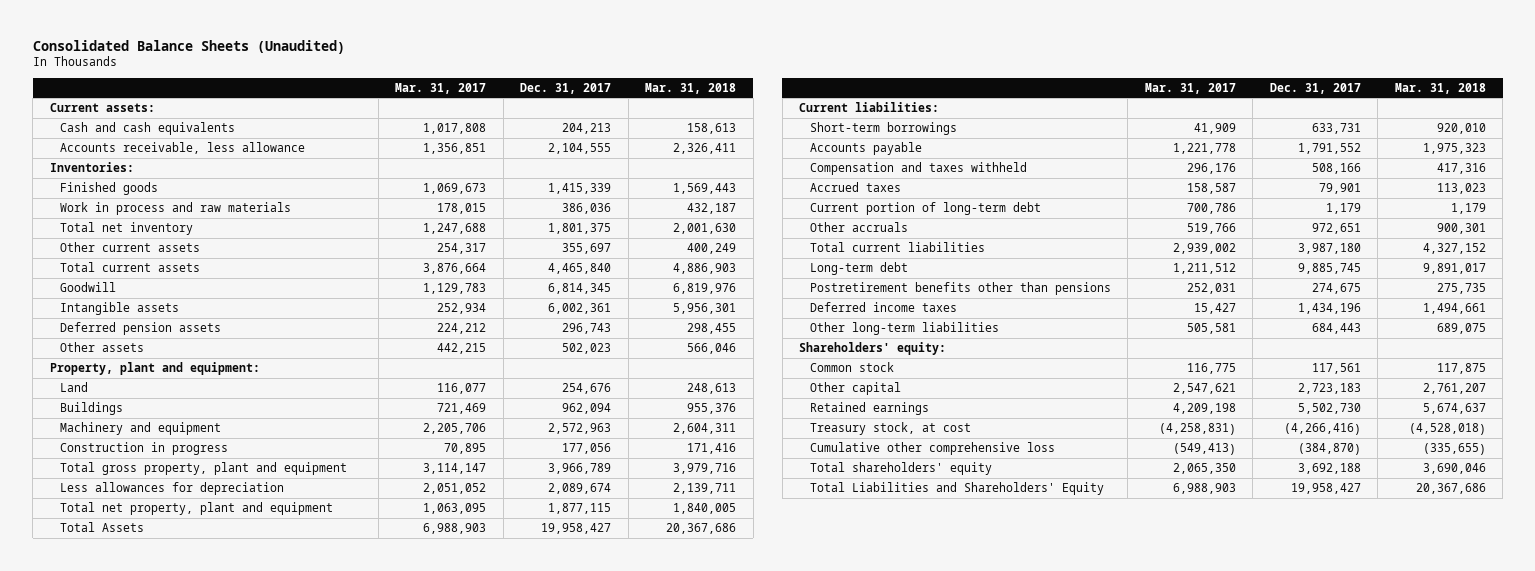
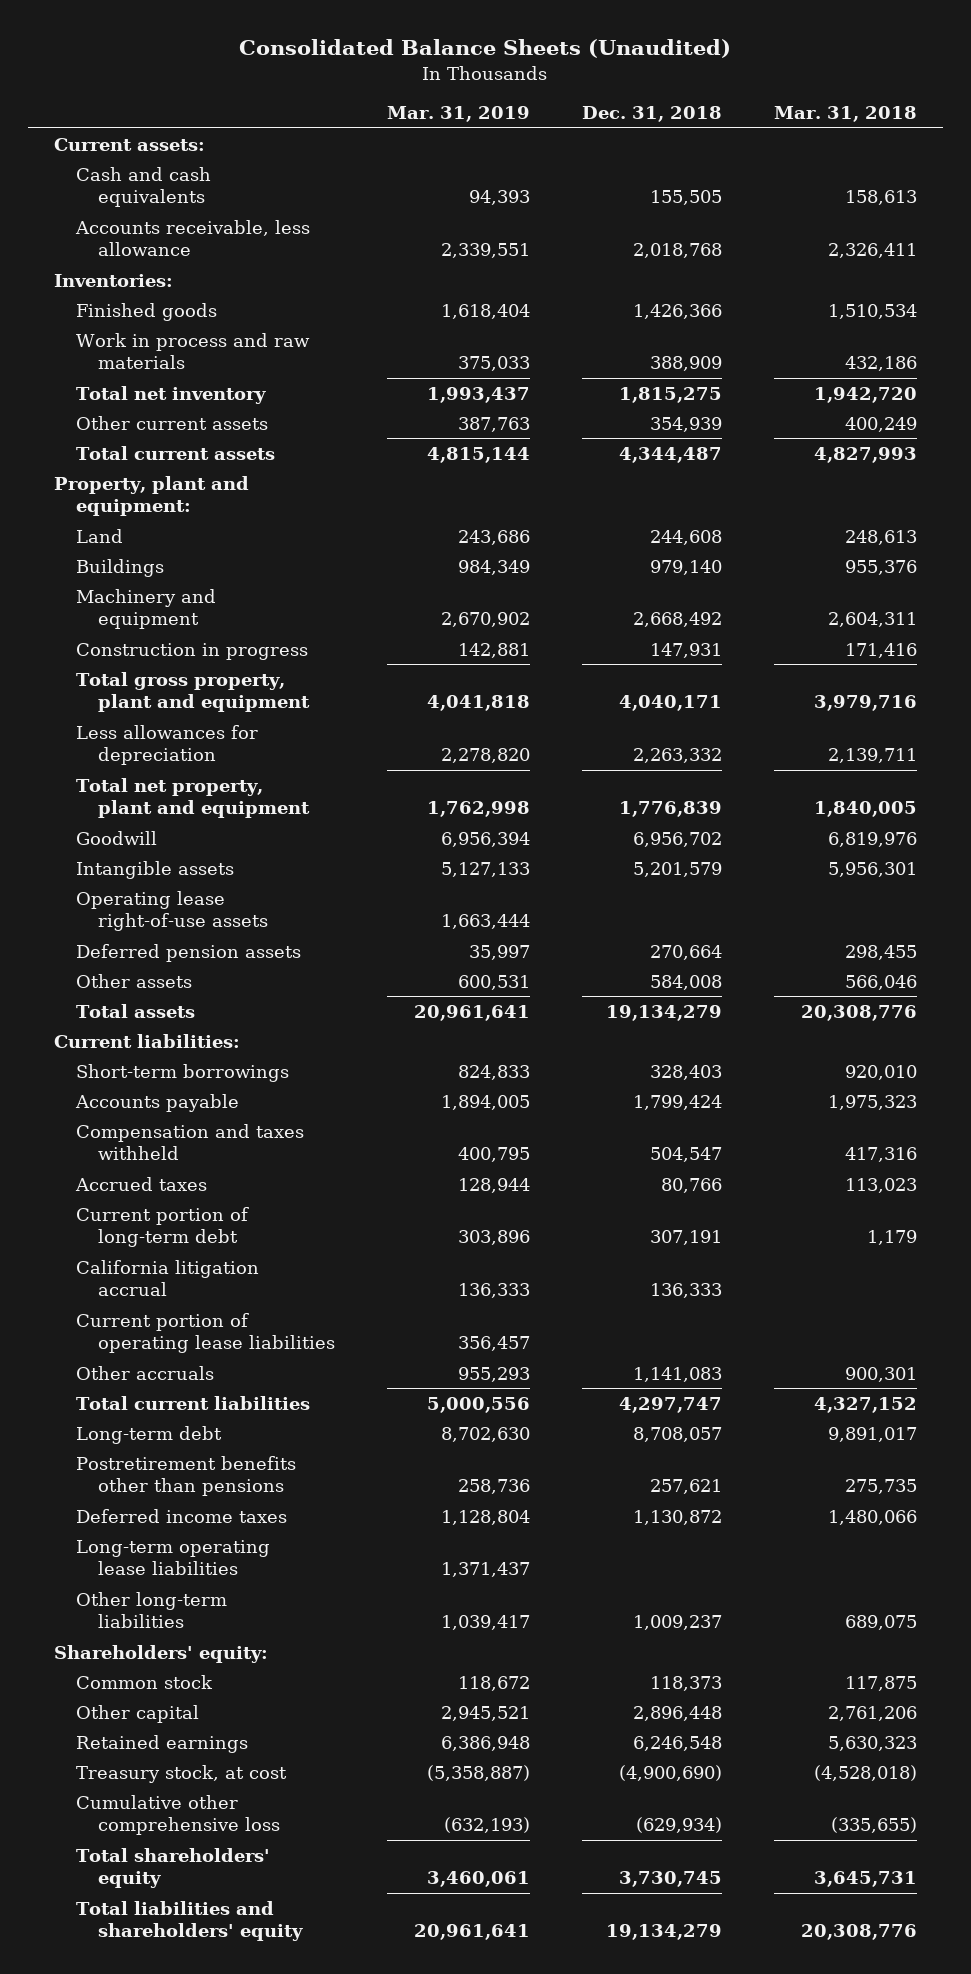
[395,82,487,94] Mar. 31, 2017 -> none
[520,82,612,94] Dec. 31, 2017 -> none
none -> [386,106,530,123] Mar. 31, 2019
none -> [582,106,723,123] Dec. 31, 2018
[673,182,737,194] 1,569,443 -> [828,303,918,319] 1,510,534
[687,202,737,214] 432,187 -> [845,356,918,372] 432,186
[673,222,737,234] 2,001,630 -> [814,386,918,403] 1,942,720
[673,262,737,274] 4,886,903 -> [814,446,918,463] 4,827,993
[60,281,117,292] Goodwill -> [75,830,157,845] Goodwill
[60,301,180,315] Intangible assets -> [75,860,234,879] Intangible assets
none -> [75,890,268,932] Operating lease right-of-use assets
[60,321,222,335] Deferred pension assets -> [75,943,301,962] Deferred pension assets
[60,341,145,352] Other assets -> [75,973,192,988] Other assets
[60,521,145,532] Total Assets -> [75,1003,195,1018] Total assets
[666,522,737,534] 20,367,686 -> [801,1004,918,1021] 20,308,776
none -> [75,1259,259,1297] California litigation accrual
none -> [75,1312,335,1354] Current portion of operating lease liabilities
[1422,302,1486,314] 1,494,661 -> [828,1509,918,1525] 1,480,066
none -> [75,1539,270,1576] Long-term operating lease liabilities
[1422,382,1486,394] 2,761,207 -> [828,1705,918,1721] 2,761,206
[1422,402,1486,414] 5,674,637 -> [828,1735,918,1751] 5,630,323
[1422,462,1486,474] 3,690,046 -> [814,1871,918,1888] 3,645,731
[809,481,1104,495] Total Liabilities and Shareholders' Equity -> [75,1900,303,1942] Total liabilities and shareholders' equity
[1415,482,1486,494] 20,367,686 -> [801,1924,918,1941] 20,308,776

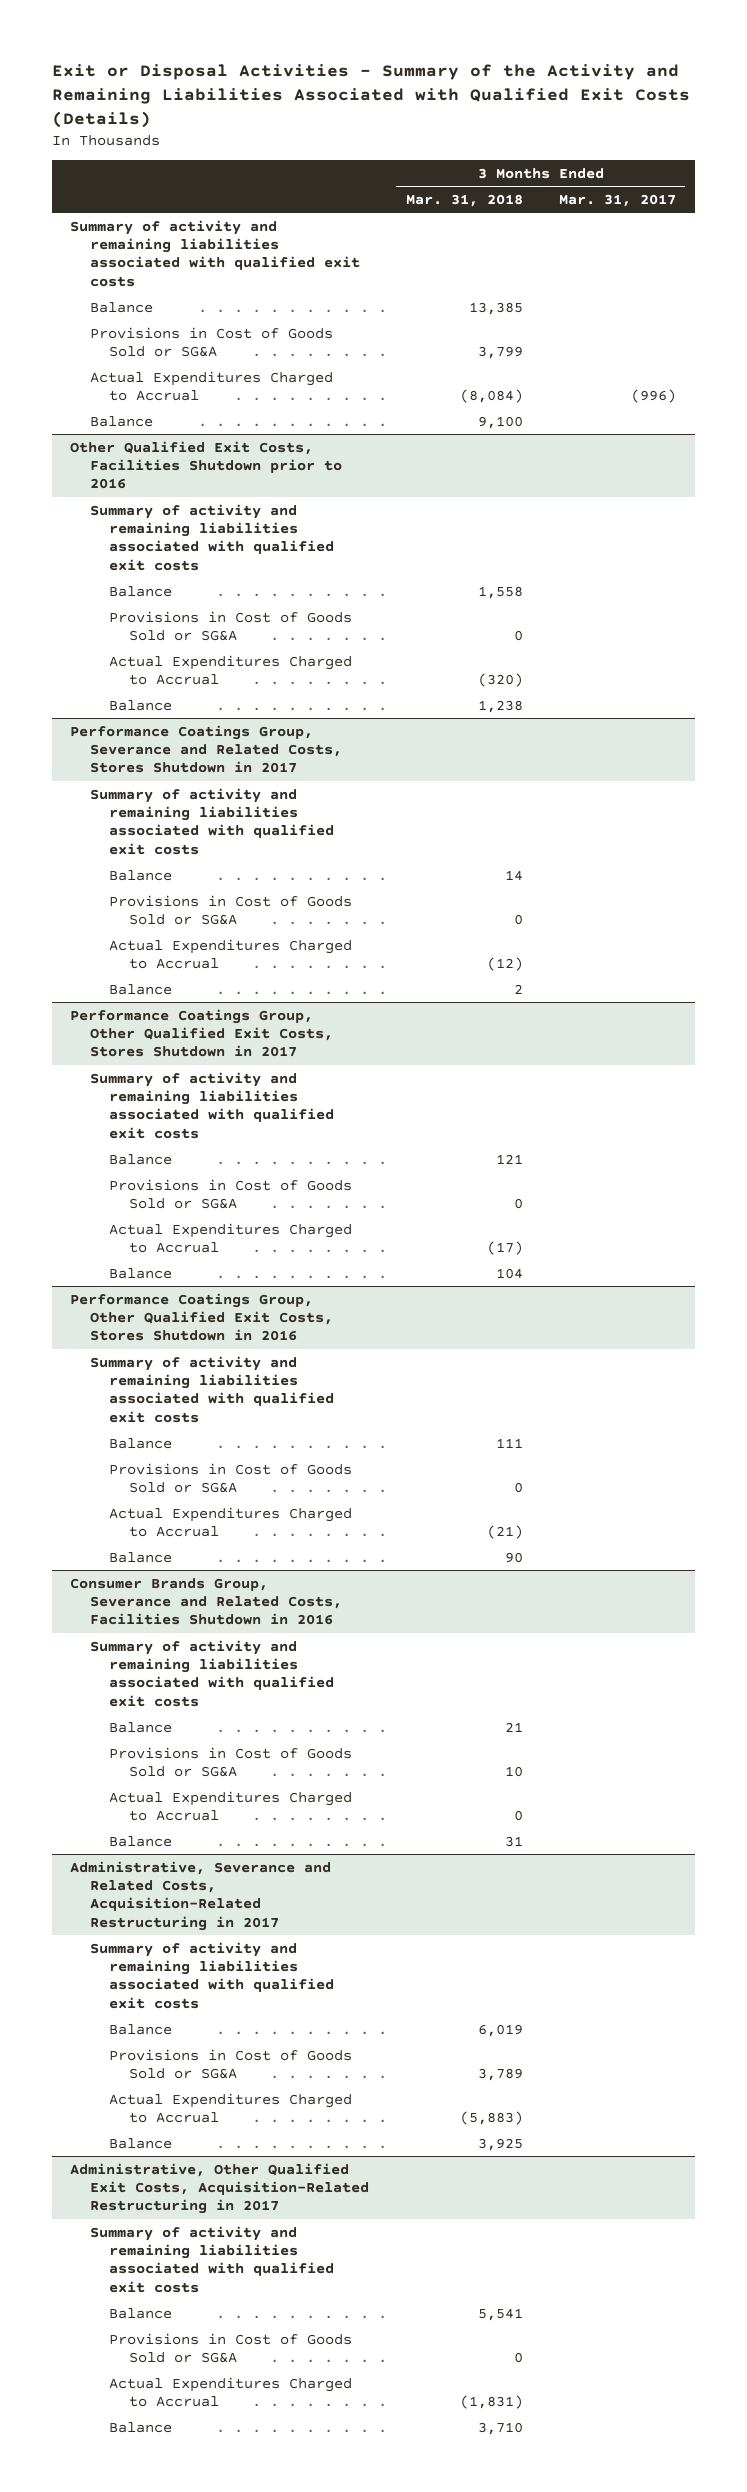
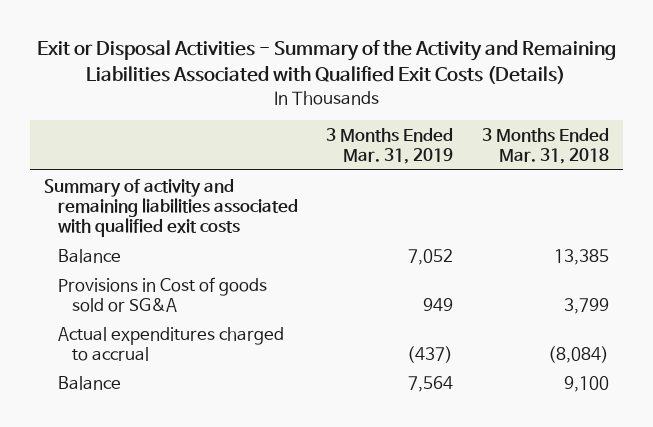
[559,193,677,207] Mar. 31, 2017 -> none
none -> [326,127,454,164] 3 Months Ended Mar. 31, 2019
[89,326,333,357] Provisions in Cost of Goods Sold or SG&A -> [57,276,267,312] Provisions in Cost of goods sold or SG&A
[89,370,333,401] Actual Expenditures Charged to Accrual -> [57,326,284,361] Actual expenditures charged to accrual
[70,440,342,490] Other Qualified Exit Costs, Facilities Shutdown prior to 2016 -> none
[89,503,335,571] Summary of activity and remaining liabilities associated with qualified exit costs -> none
[109,585,173,597] Balance -> none
[109,610,353,641] Provisions in Cost of Goods Sold or SG&A -> none
[109,654,353,685] Actual Expenditures Charged to Accrual -> none
[109,699,173,711] Balance -> none
[70,724,342,774] Performance Coatings Group, Severance and Related Costs, Stores Shutdown in 2017 -> none
[89,787,335,855] Summary of activity and remaining liabilities associated with qualified exit costs -> none
[109,869,173,881] Balance -> none
[109,894,353,925] Provisions in Cost of Goods Sold or SG&A -> none
[109,938,353,969] Actual Expenditures Charged to Accrual -> none
[109,983,173,995] Balance -> none
[70,1008,333,1058] Performance Coatings Group, Other Qualified Exit Costs, Stores Shutdown in 2017 -> none
[89,1071,335,1139] Summary of activity and remaining liabilities associated with qualified exit costs -> none
[109,1153,173,1165] Balance -> none
[109,1178,353,1209] Provisions in Cost of Goods Sold or SG&A -> none
[109,1222,353,1253] Actual Expenditures Charged to Accrual -> none
[109,1267,173,1279] Balance -> none
[70,1292,333,1342] Performance Coatings Group, Other Qualified Exit Costs, Stores Shutdown in 2016 -> none
[89,1355,335,1423] Summary of activity and remaining liabilities associated with qualified exit costs -> none
[109,1437,173,1449] Balance -> none
[109,1462,353,1493] Provisions in Cost of Goods Sold or SG&A -> none
[109,1506,353,1537] Actual Expenditures Charged to Accrual -> none
[109,1551,173,1563] Balance -> none
[70,1577,342,1626] Consumer Brands Group, Severance and Related Costs, Facilities Shutdown in 2016 -> none
[89,1639,335,1707] Summary of activity and remaining liabilities associated with qualified exit costs -> none
[109,1721,173,1733] Balance -> none
[109,1746,353,1777] Provisions in Cost of Goods Sold or SG&A -> none
[109,1790,353,1821] Actual Expenditures Charged to Accrual -> none
[109,1835,173,1847] Balance -> none
[70,1860,332,1931] Administrative, Severance and Related Costs, Acquisition-Related Restructuring in 2017 -> none
[89,1941,335,2009] Summary of activity and remaining liabilities associated with qualified exit costs -> none
[109,2023,173,2035] Balance -> none
[109,2048,353,2079] Provisions in Cost of Goods Sold or SG&A -> none
[109,2092,353,2123] Actual Expenditures Charged to Accrual -> none
[109,2137,173,2149] Balance -> none
[70,2162,369,2215] Administrative, Other Qualified Exit Costs, Acquisition-Related Restructuring in 2017 -> none
[89,2225,335,2293] Summary of activity and remaining liabilities associated with qualified exit costs -> none
[109,2307,173,2319] Balance -> none
[109,2332,353,2363] Provisions in Cost of Goods Sold or SG&A -> none
[109,2376,353,2407] Actual Expenditures Charged to Accrual -> none
[109,2421,173,2433] Balance -> none

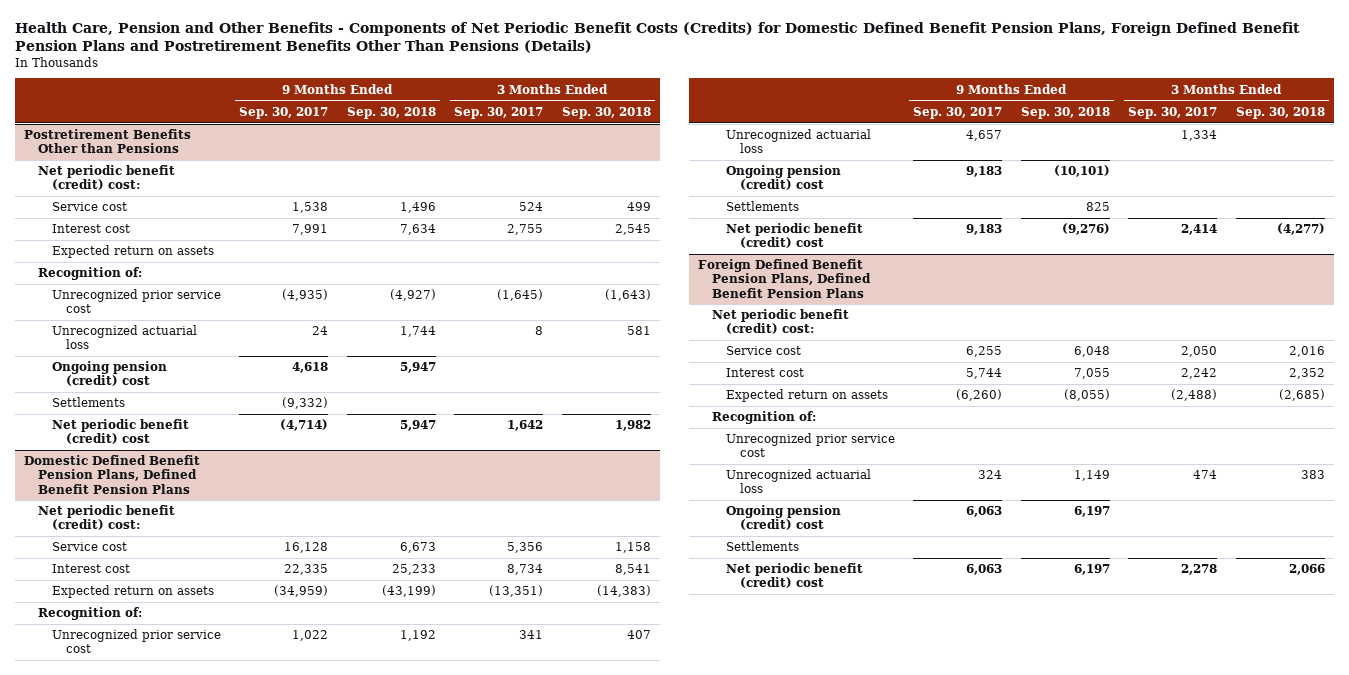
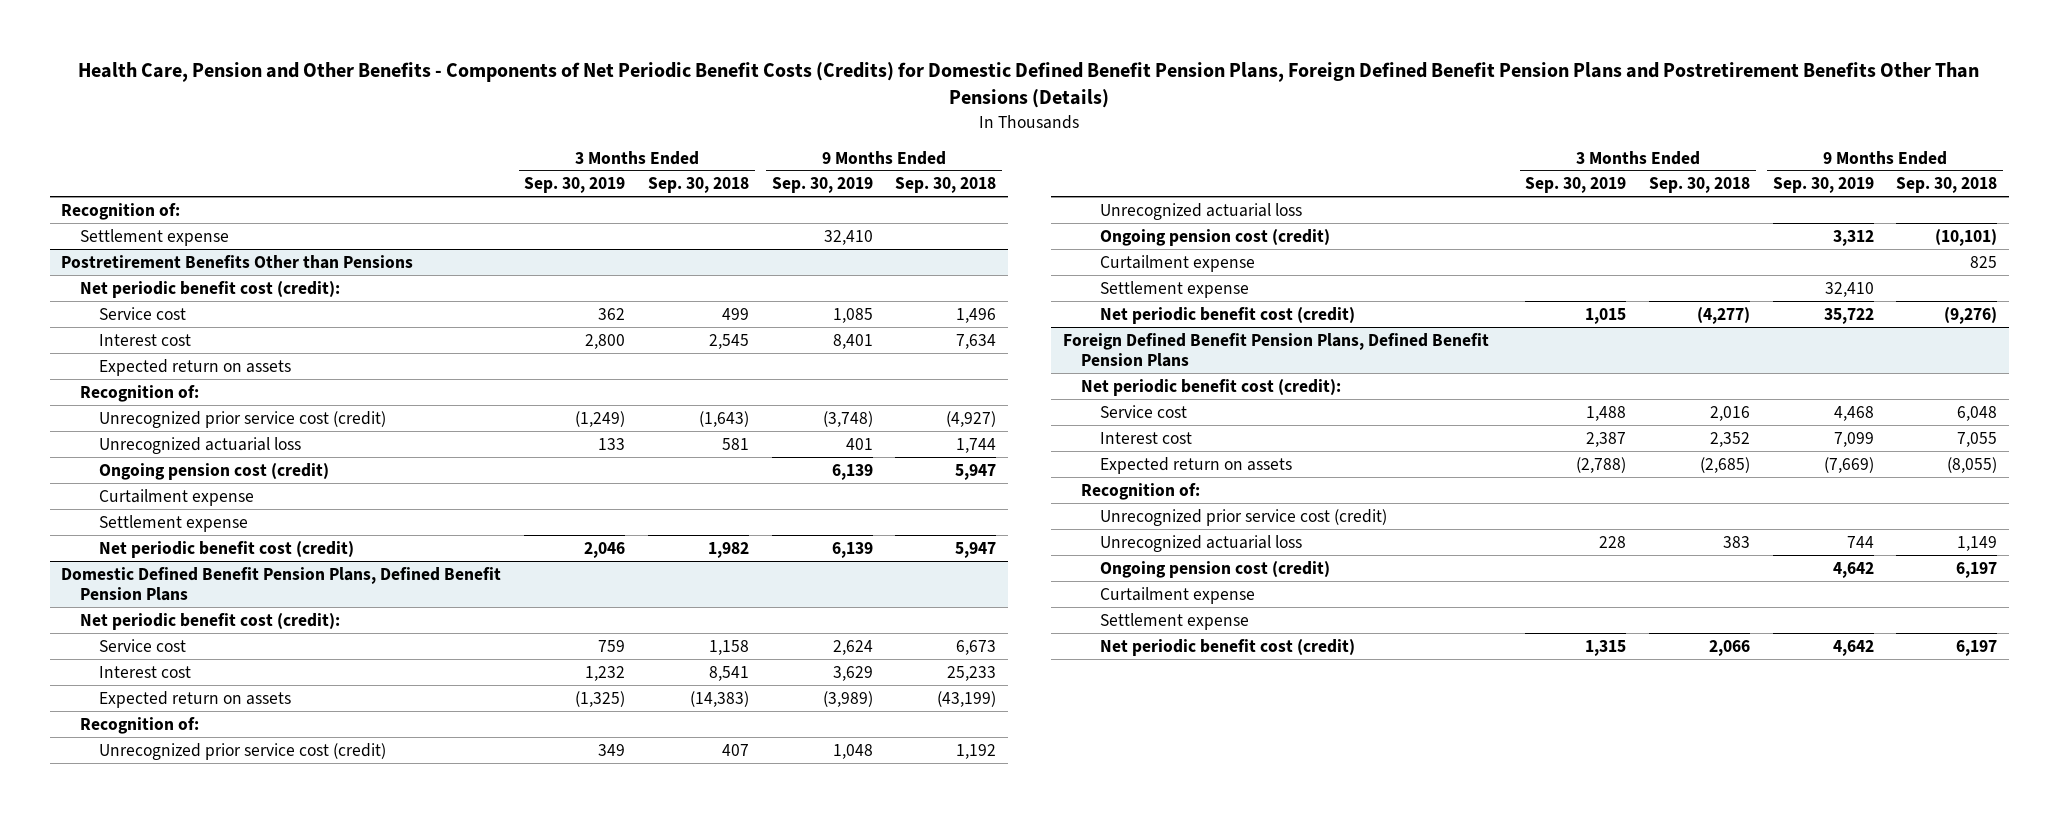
[239,106,329,119] Sep. 30, 2017 -> none
[454,106,544,119] Sep. 30, 2017 -> none
none -> [524,177,626,194] Sep. 30, 2019
none -> [771,177,873,194] Sep. 30, 2019
none -> [61,202,181,220] Recognition of:
none -> [80,228,230,246] Settlement expense
[37,165,175,191] Net periodic benefit (credit) cost: -> [80,280,341,298] Net periodic benefit cost (credit):
[51,289,221,314] Unrecognized prior service cost -> [98,410,386,428] Unrecognized prior service cost (credit)
[51,361,167,387] Ongoing pension (credit) cost -> [98,462,329,480] Ongoing pension cost (credit)
[51,397,125,408] Settlements -> [98,488,254,506] Curtailment expense
none -> [98,514,248,532] Settlement expense
[51,419,189,445] Net periodic benefit (credit) cost -> [98,540,354,558] Net periodic benefit cost (credit)
[37,505,175,531] Net periodic benefit (credit) cost: -> [80,612,341,630] Net periodic benefit cost (credit):
[51,629,221,654] Unrecognized prior service cost -> [98,742,386,760] Unrecognized prior service cost (credit)
[725,165,841,191] Ongoing pension (credit) cost -> [1099,228,1330,246] Ongoing pension cost (credit)
[725,201,799,212] Settlements -> [1099,254,1255,272] Curtailment expense
none -> [1099,280,1249,298] Settlement expense
[725,223,863,249] Net periodic benefit (credit) cost -> [1099,306,1355,324] Net periodic benefit cost (credit)
[711,309,849,335] Net periodic benefit (credit) cost: -> [1081,378,1342,396] Net periodic benefit cost (credit):
[725,433,895,458] Unrecognized prior service cost -> [1099,508,1387,526] Unrecognized prior service cost (credit)
[725,505,841,531] Ongoing pension (credit) cost -> [1099,560,1330,578] Ongoing pension cost (credit)
[725,541,799,552] Settlements -> [1099,586,1255,604] Curtailment expense
none -> [1099,612,1249,630] Settlement expense
[725,563,863,589] Net periodic benefit (credit) cost -> [1099,638,1355,656] Net periodic benefit cost (credit)

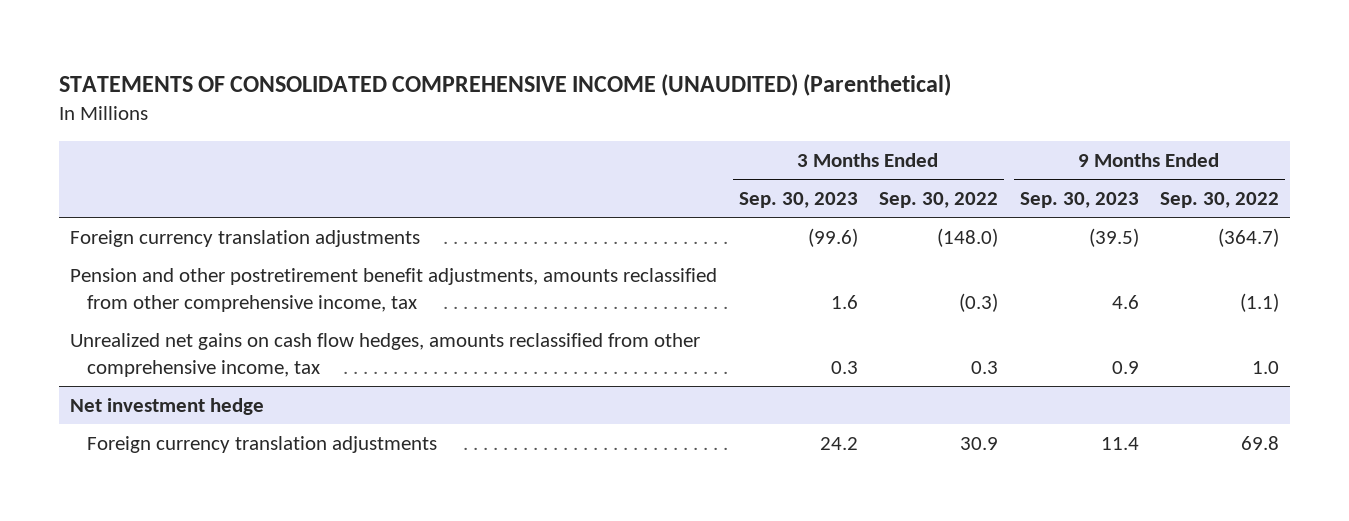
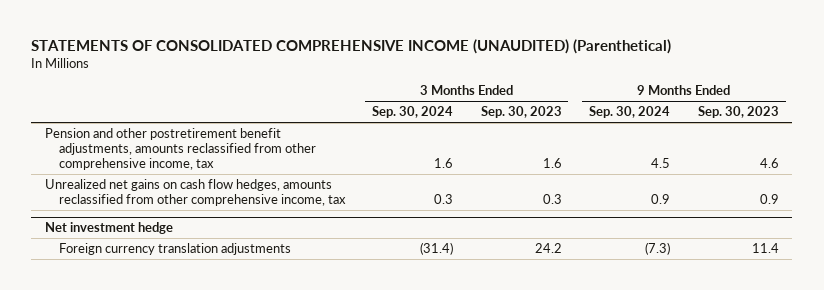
[879,192,999,209] Sep. 30, 2022 -> none
[1160,192,1280,209] Sep. 30, 2022 -> none
none -> [372,106,454,119] Sep. 30, 2024
none -> [589,106,671,119] Sep. 30, 2024
[70,229,421,247] Foreign currency translation adjustments -> none

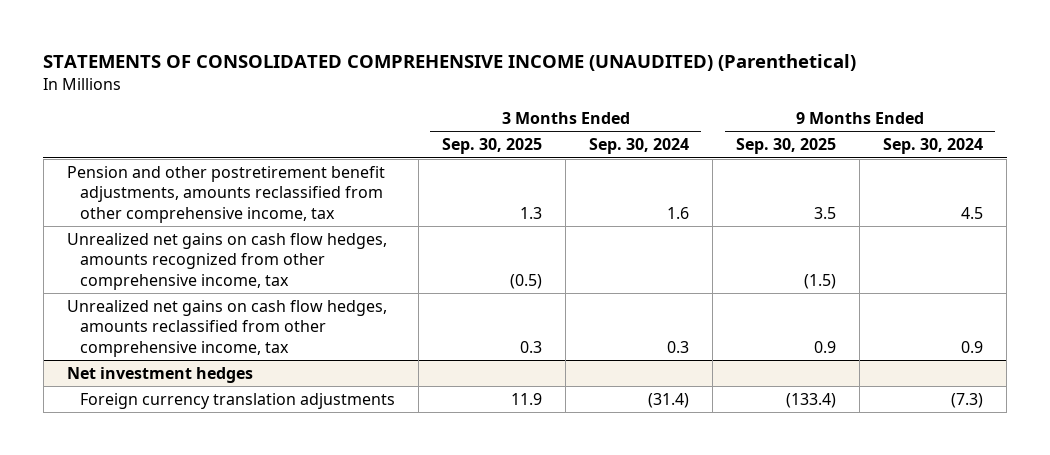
[480,106,562,119] Sep. 30, 2023 -> none
[697,106,779,119] Sep. 30, 2023 -> none
none -> [442,138,543,155] Sep. 30, 2025
none -> [736,138,837,155] Sep. 30, 2025
none -> [66,232,387,290] Unrealized net gains on cash flow hedges, amounts recognized from other comprehensive income, tax
[45,222,174,235] Net investment hedge -> [66,366,253,383] Net investment hedges

